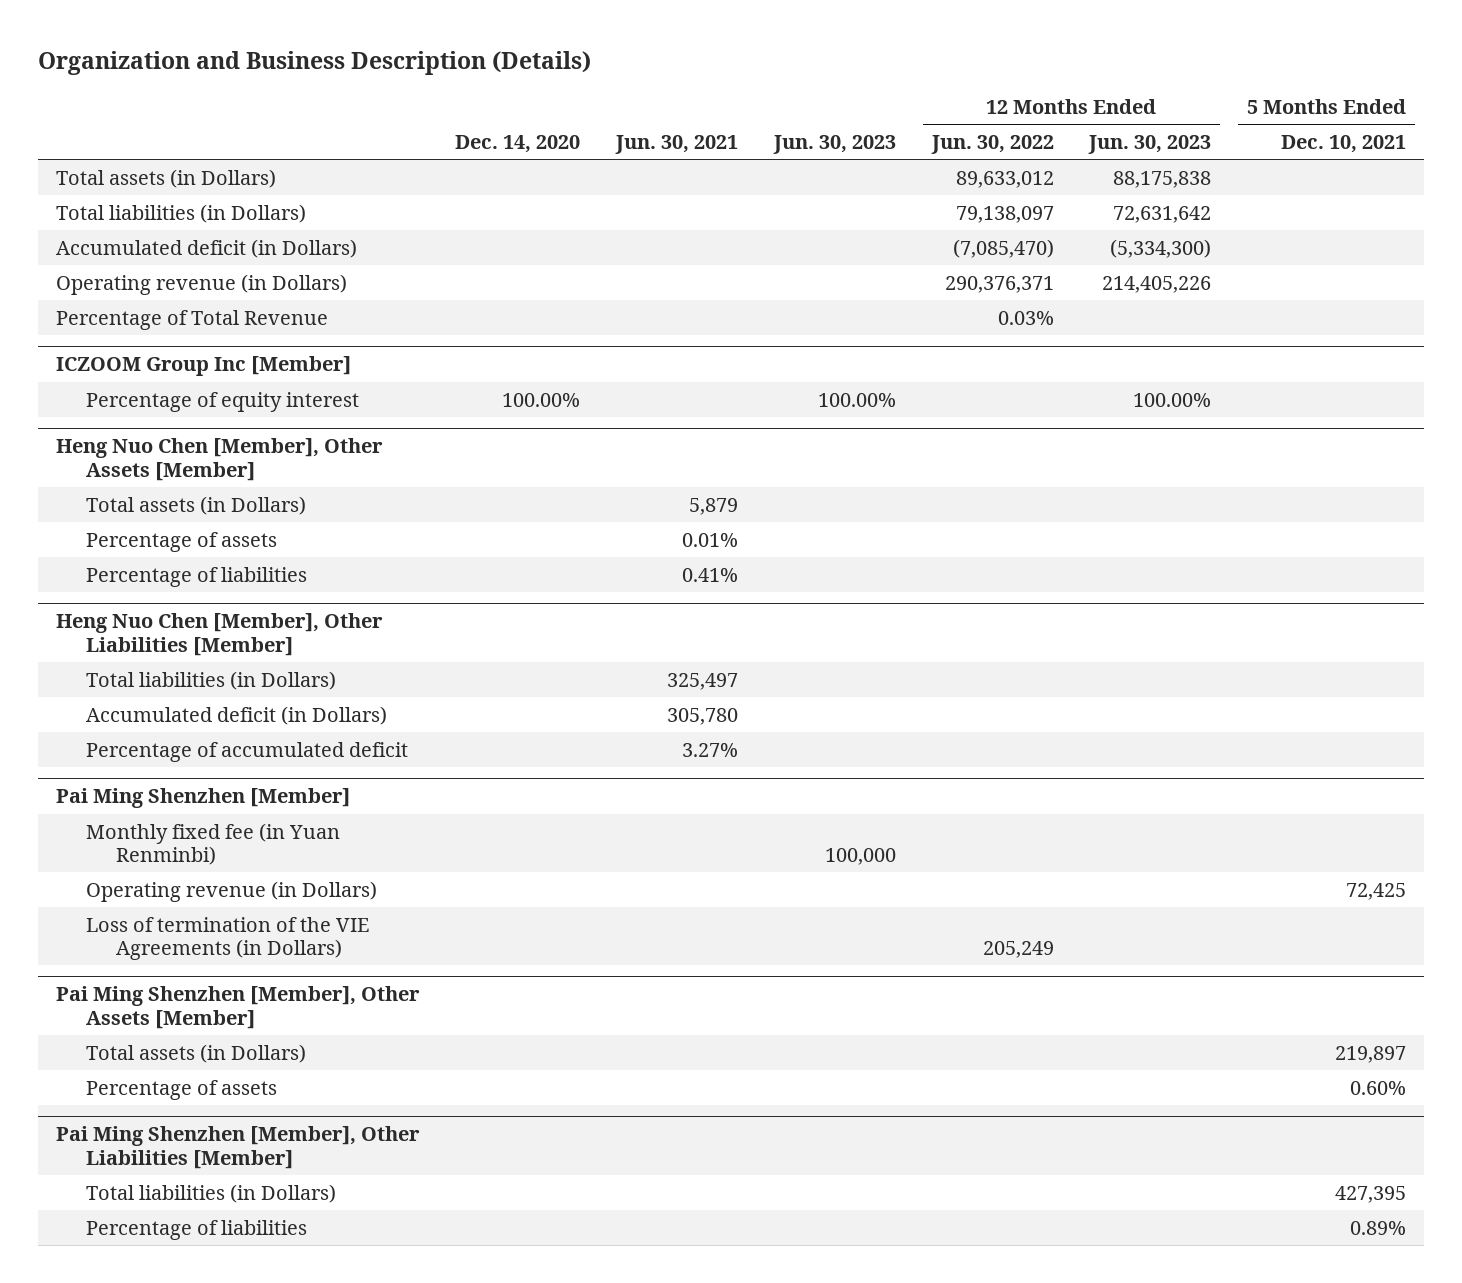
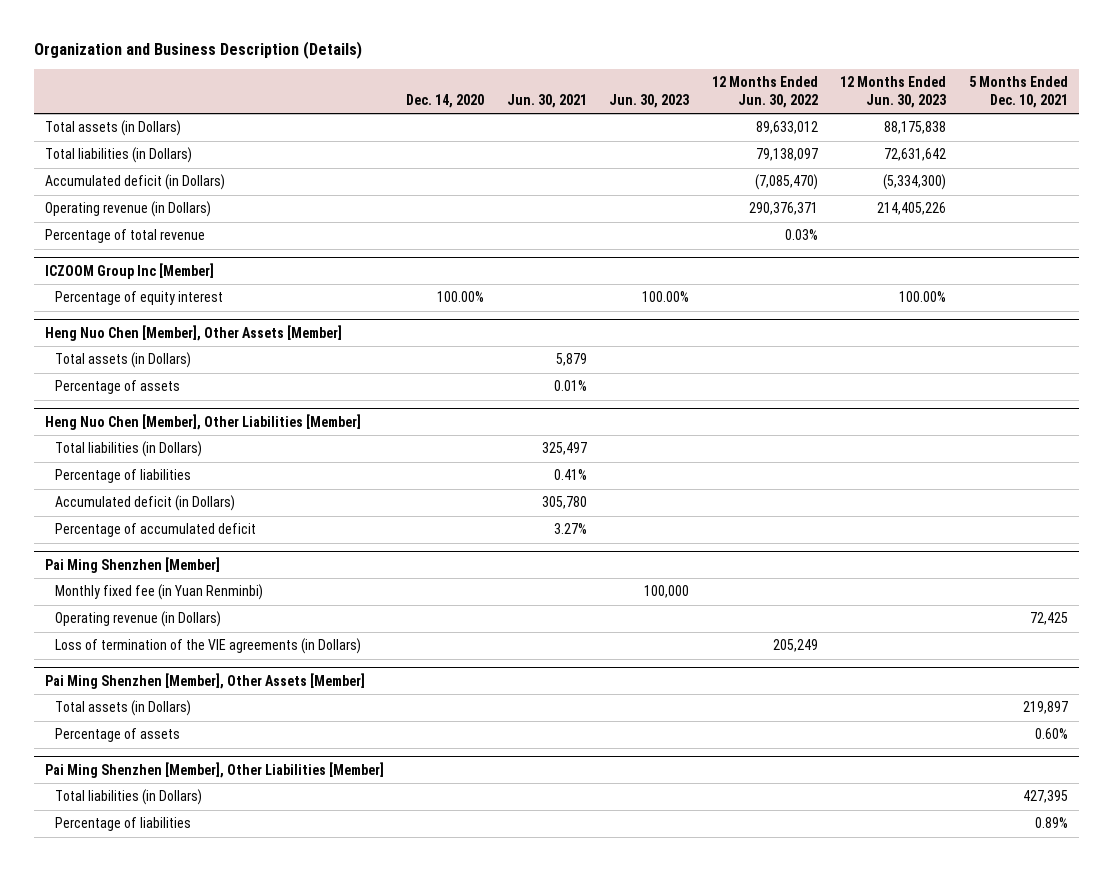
[55,309,328,330] Percentage of Total Revenue -> [44,229,205,244] Percentage of total revenue
[85,566,307,587] Percentage of liabilities -> none
none -> [55,469,192,484] Percentage of liabilities
[85,916,369,961] Loss of termination of the VIE Agreements (in Dollars) -> [55,638,362,655] Loss of termination of the VIE agreements (in Dollars)

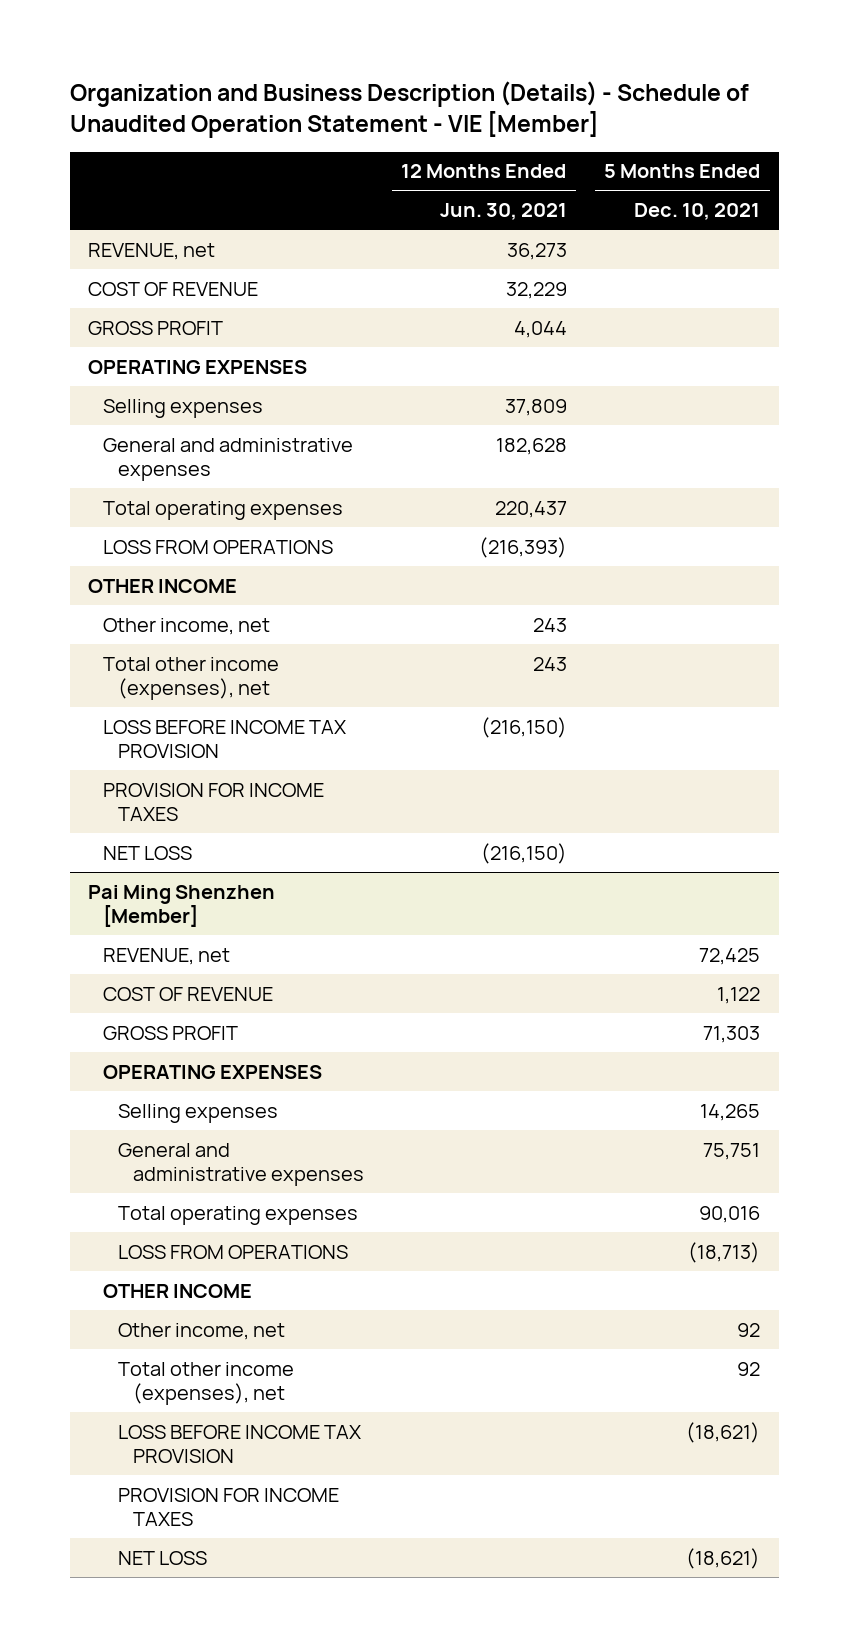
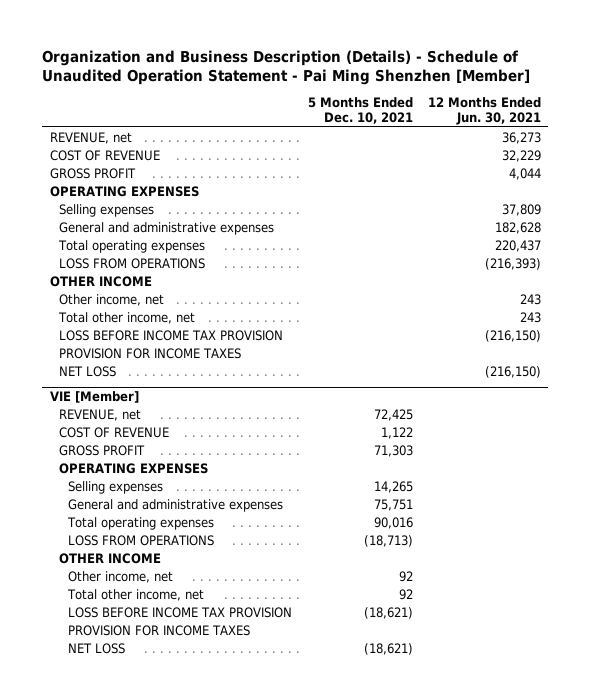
[69,80,749,138] Organization and Business Description (Details) - Schedule of Unaudited Operation Statement - VIE [Member] -> [42,49,531,86] Organization and Business Description (Details) - Schedule of Unaudited Operation Statement - Pai Ming Shenzhen [Member]
[103,656,280,701] Total other income (expenses), net -> [58,311,196,324] Total other income, net
[88,884,276,928] Pai Ming Shenzhen [Member] -> [49,391,139,404] VIE [Member]
[118,1361,295,1406] Total other income (expenses), net -> [67,588,205,601] Total other income, net

